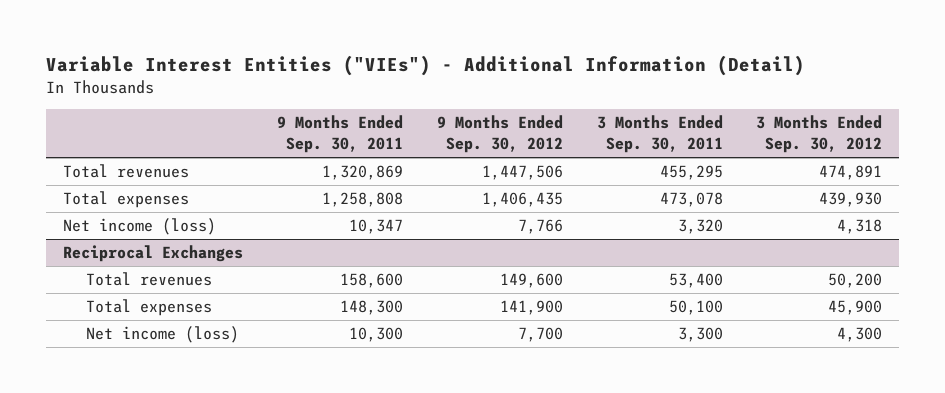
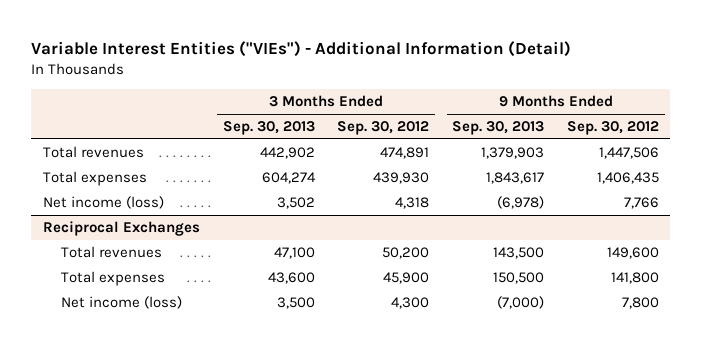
[276,115,403,154] 9 Months Ended Sep. 30, 2011 -> none
[596,115,723,154] 3 Months Ended Sep. 30, 2011 -> none
none -> [222,121,315,136] Sep. 30, 2013
none -> [452,121,545,136] Sep. 30, 2013
[499,300,563,316] 141,900 -> [611,272,660,285] 141,800
[517,327,563,343] 7,700 -> [622,297,660,310] 7,800

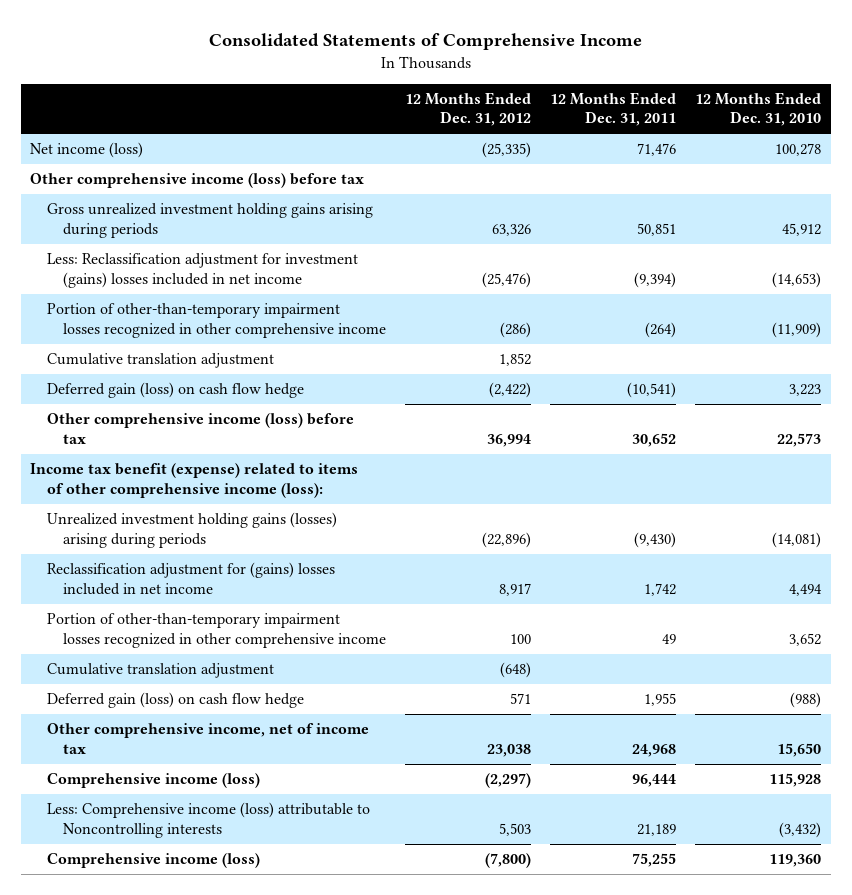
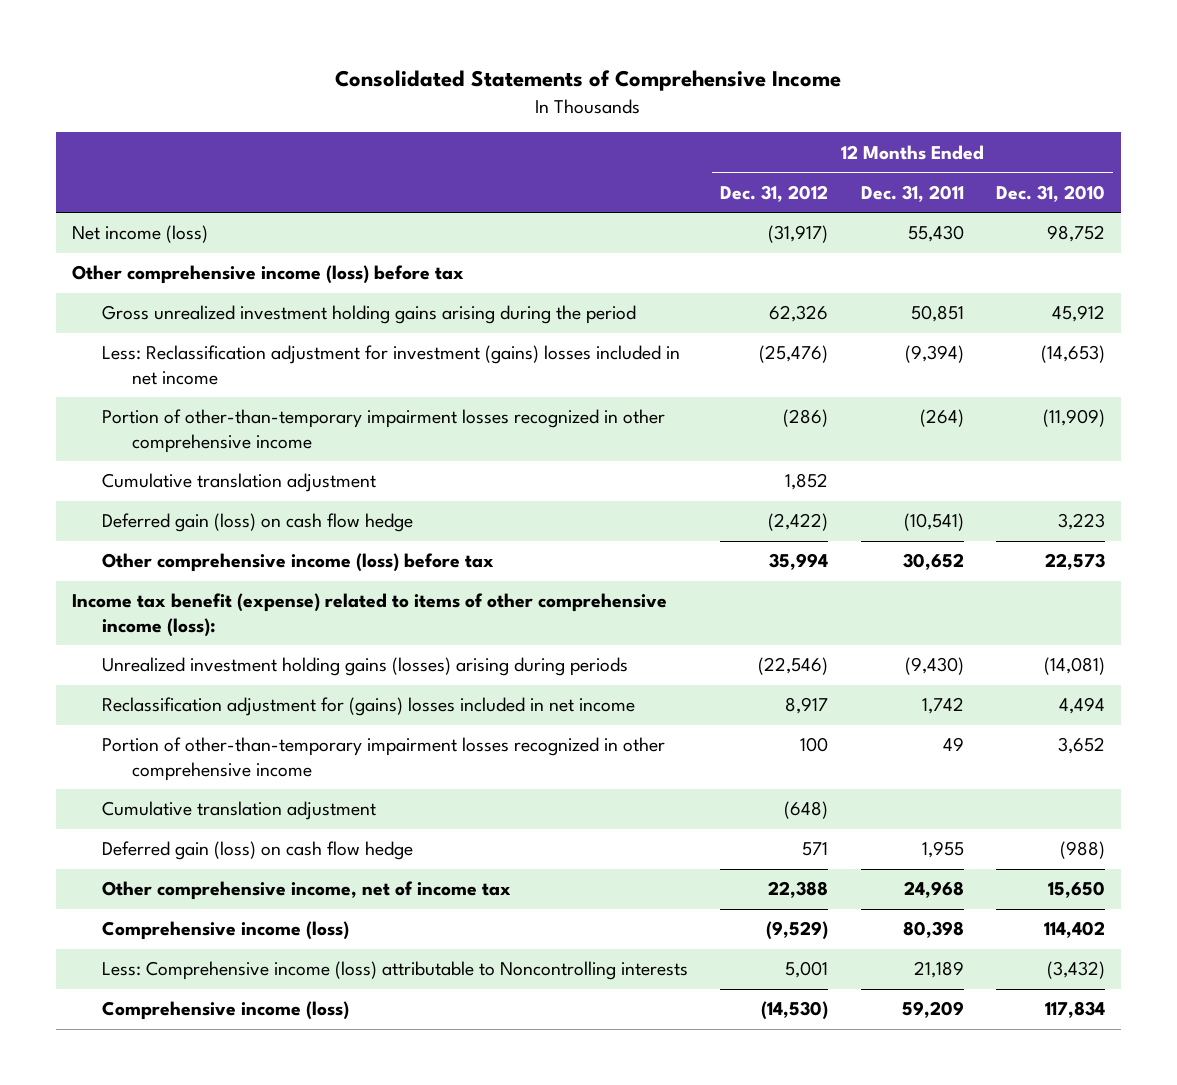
[481,142,531,159] (25,335) -> [768,225,829,244] (31,917)
[637,143,677,157] 71,476 -> [907,225,964,243] 55,430
[775,143,822,157] 100,278 -> [1046,225,1105,243] 98,752
[46,203,373,238] Gross unrealized investment holding gains arising during periods -> [102,305,637,325] Gross unrealized investment holding gains arising during the period
[491,223,531,236] 63,326 -> [769,305,829,323] 62,326
[486,433,531,447] 36,994 -> [769,553,829,571] 35,994
[481,531,531,548] (22,896) -> [758,657,829,676] (22,546)
[486,743,531,757] 23,038 -> [768,881,829,899] 22,388
[484,773,531,789] (2,297) -> [766,921,829,941] (9,529)
[632,774,677,788] 96,444 -> [902,921,964,939] 80,398
[769,773,822,788] 115,928 -> [1043,921,1105,939] 114,402
[498,822,531,836] 5,503 -> [785,961,829,979] 5,001
[484,853,531,869] (7,800) -> [761,1001,829,1021] (14,530)
[632,853,677,868] 75,255 -> [901,1001,964,1019] 59,209
[769,854,822,868] 119,360 -> [1044,1001,1105,1019] 117,834

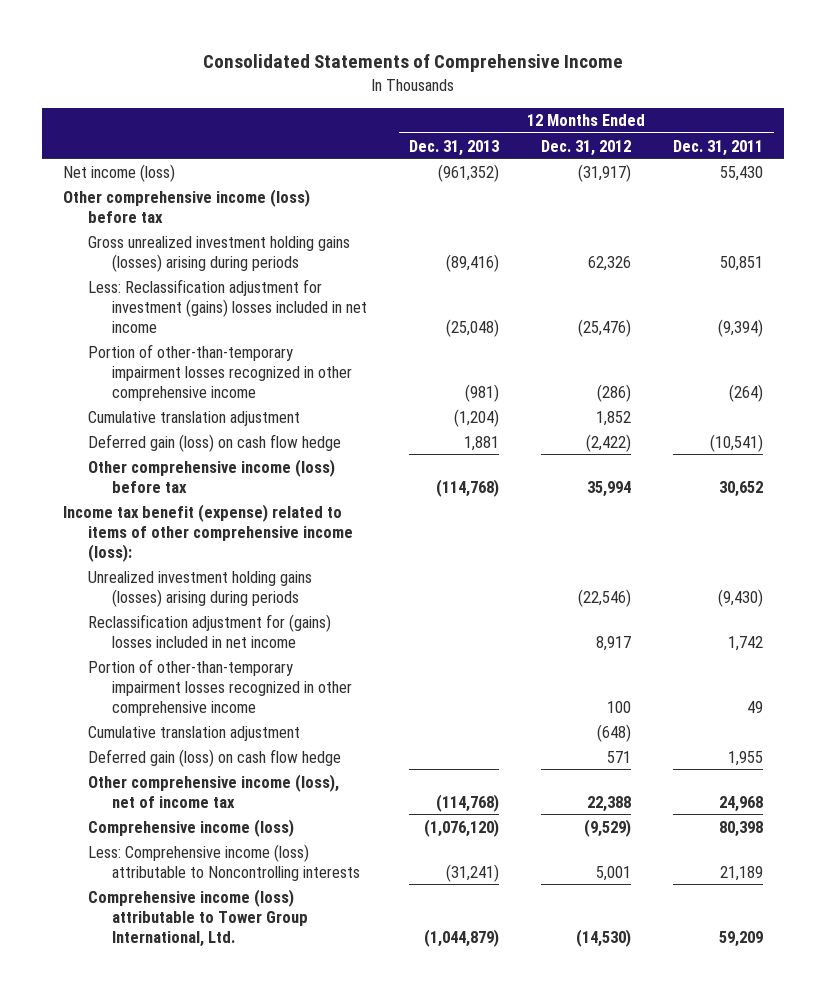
[995,184,1105,202] Dec. 31, 2010 -> none
none -> [409,139,500,156] Dec. 31, 2013
[102,305,637,325] Gross unrealized investment holding gains arising during the period -> [87,235,350,272] Gross unrealized investment holding gains (losses) arising during periods
[102,881,512,901] Other comprehensive income, net of income tax -> [87,773,339,808] Other comprehensive income (loss), net of income tax
[102,1001,350,1021] Comprehensive income (loss) -> [87,888,309,947] Comprehensive income (loss) attributable to Tower Group International, Ltd.

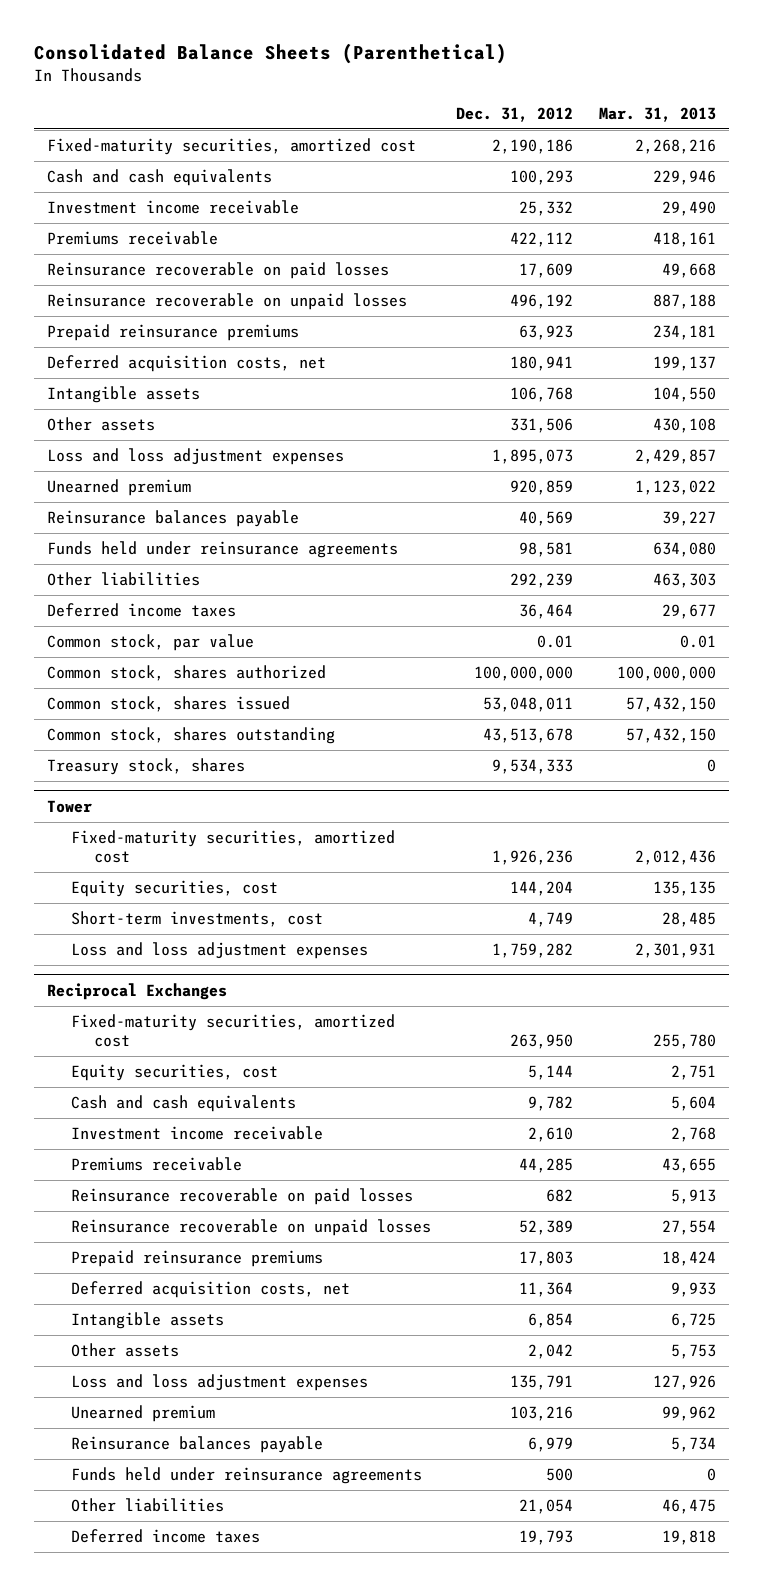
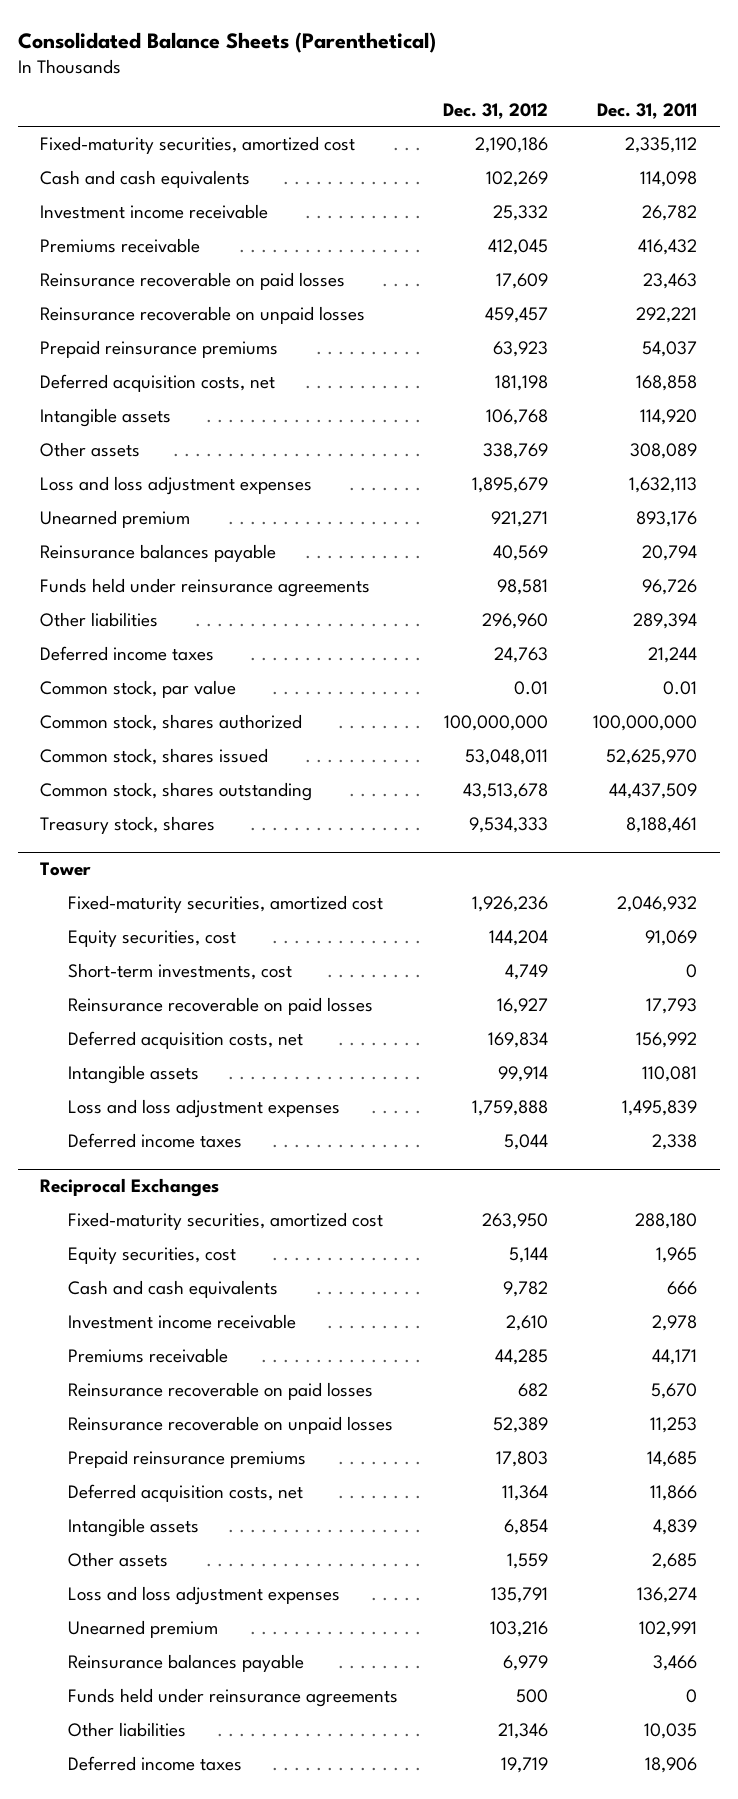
[599,106,717,122] Mar. 31, 2013 -> none
none -> [597,102,698,119] Dec. 31, 2011
[510,170,574,186] 100,293 -> [486,171,549,188] 102,269
[510,232,574,248] 422,112 -> [488,239,549,256] 412,045
[510,294,574,310] 496,192 -> [485,307,549,324] 459,457
[510,356,574,372] 180,941 -> [495,375,549,392] 181,198
[510,418,574,434] 331,506 -> [483,443,549,460] 338,769
[492,449,574,465] 1,895,073 -> [472,477,549,494] 1,895,679
[510,480,574,496] 920,859 -> [491,511,549,528] 921,271
[510,573,574,589] 292,239 -> [482,613,549,630] 296,960
[519,604,574,620] 36,464 -> [494,647,549,664] 24,763
none -> [68,997,374,1016] Reinsurance recoverable on paid losses
none -> [68,1031,304,1050] Deferred acquisition costs, net
none -> [68,1065,200,1085] Intangible assets
[492,943,574,959] 1,759,282 -> [472,1100,549,1117] 1,759,888
none -> [68,1133,243,1149] Deferred income taxes
[528,1344,574,1360] 2,042 -> [507,1553,549,1570] 1,559
[519,1499,574,1515] 21,054 -> [498,1723,549,1740] 21,346
[519,1530,574,1546] 19,793 -> [501,1757,549,1774] 19,719

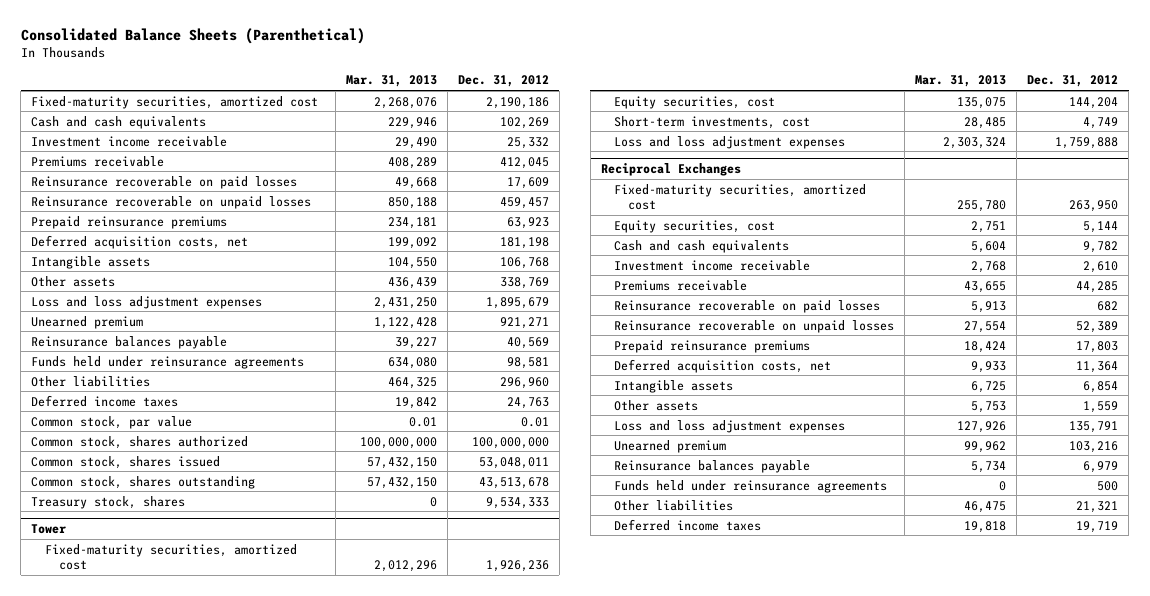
[597,102,698,119] Dec. 31, 2011 -> none
none -> [345,75,437,88] Mar. 31, 2013
[68,997,374,1016] Reinsurance recoverable on paid losses -> none
[68,1031,304,1050] Deferred acquisition costs, net -> none
[68,1065,200,1085] Intangible assets -> none
[68,1133,243,1149] Deferred income taxes -> none
[498,1723,549,1740] 21,346 -> [1076,500,1119,513] 21,321

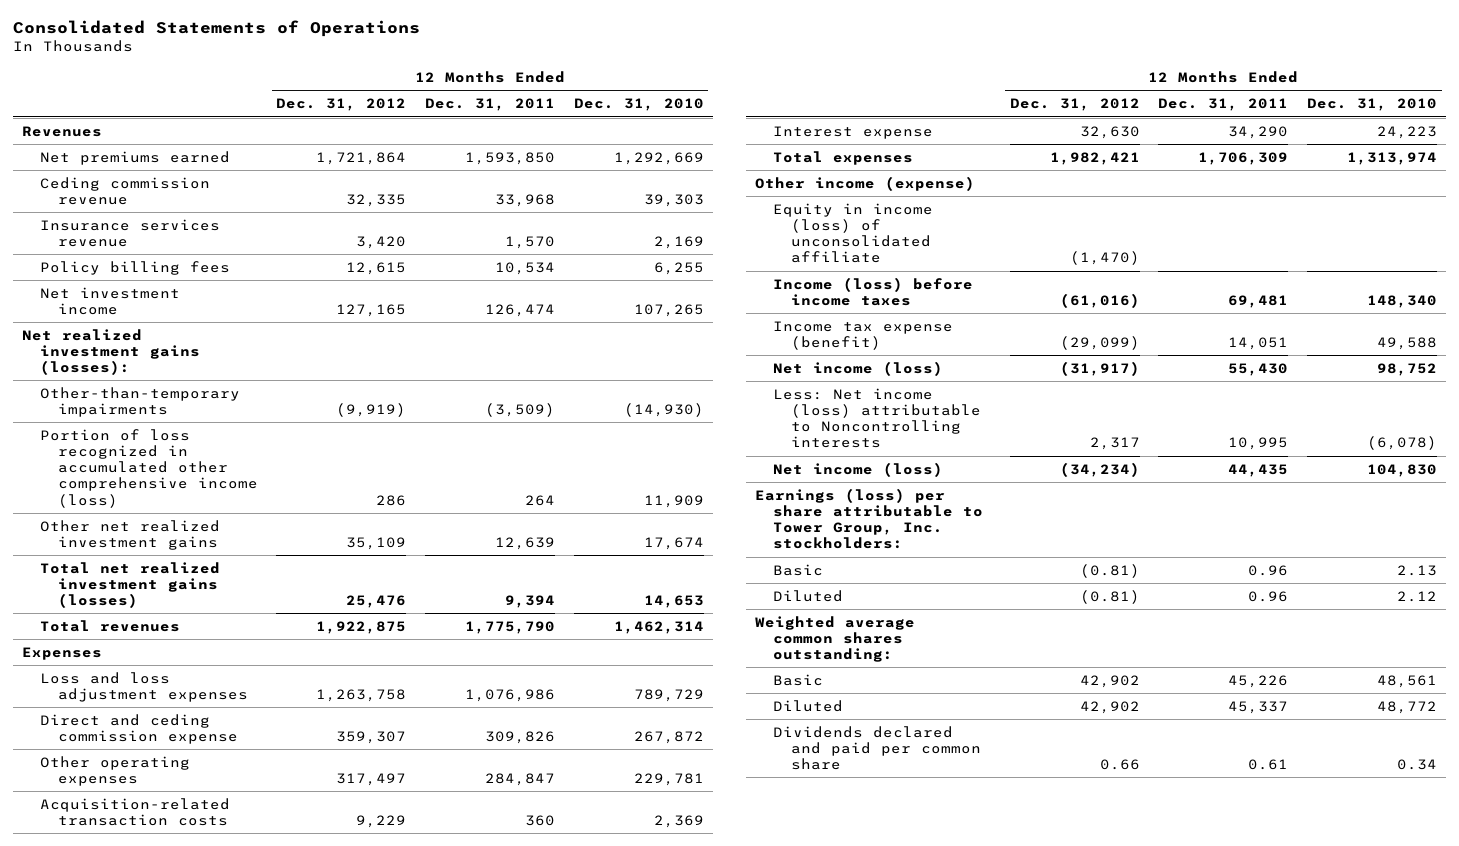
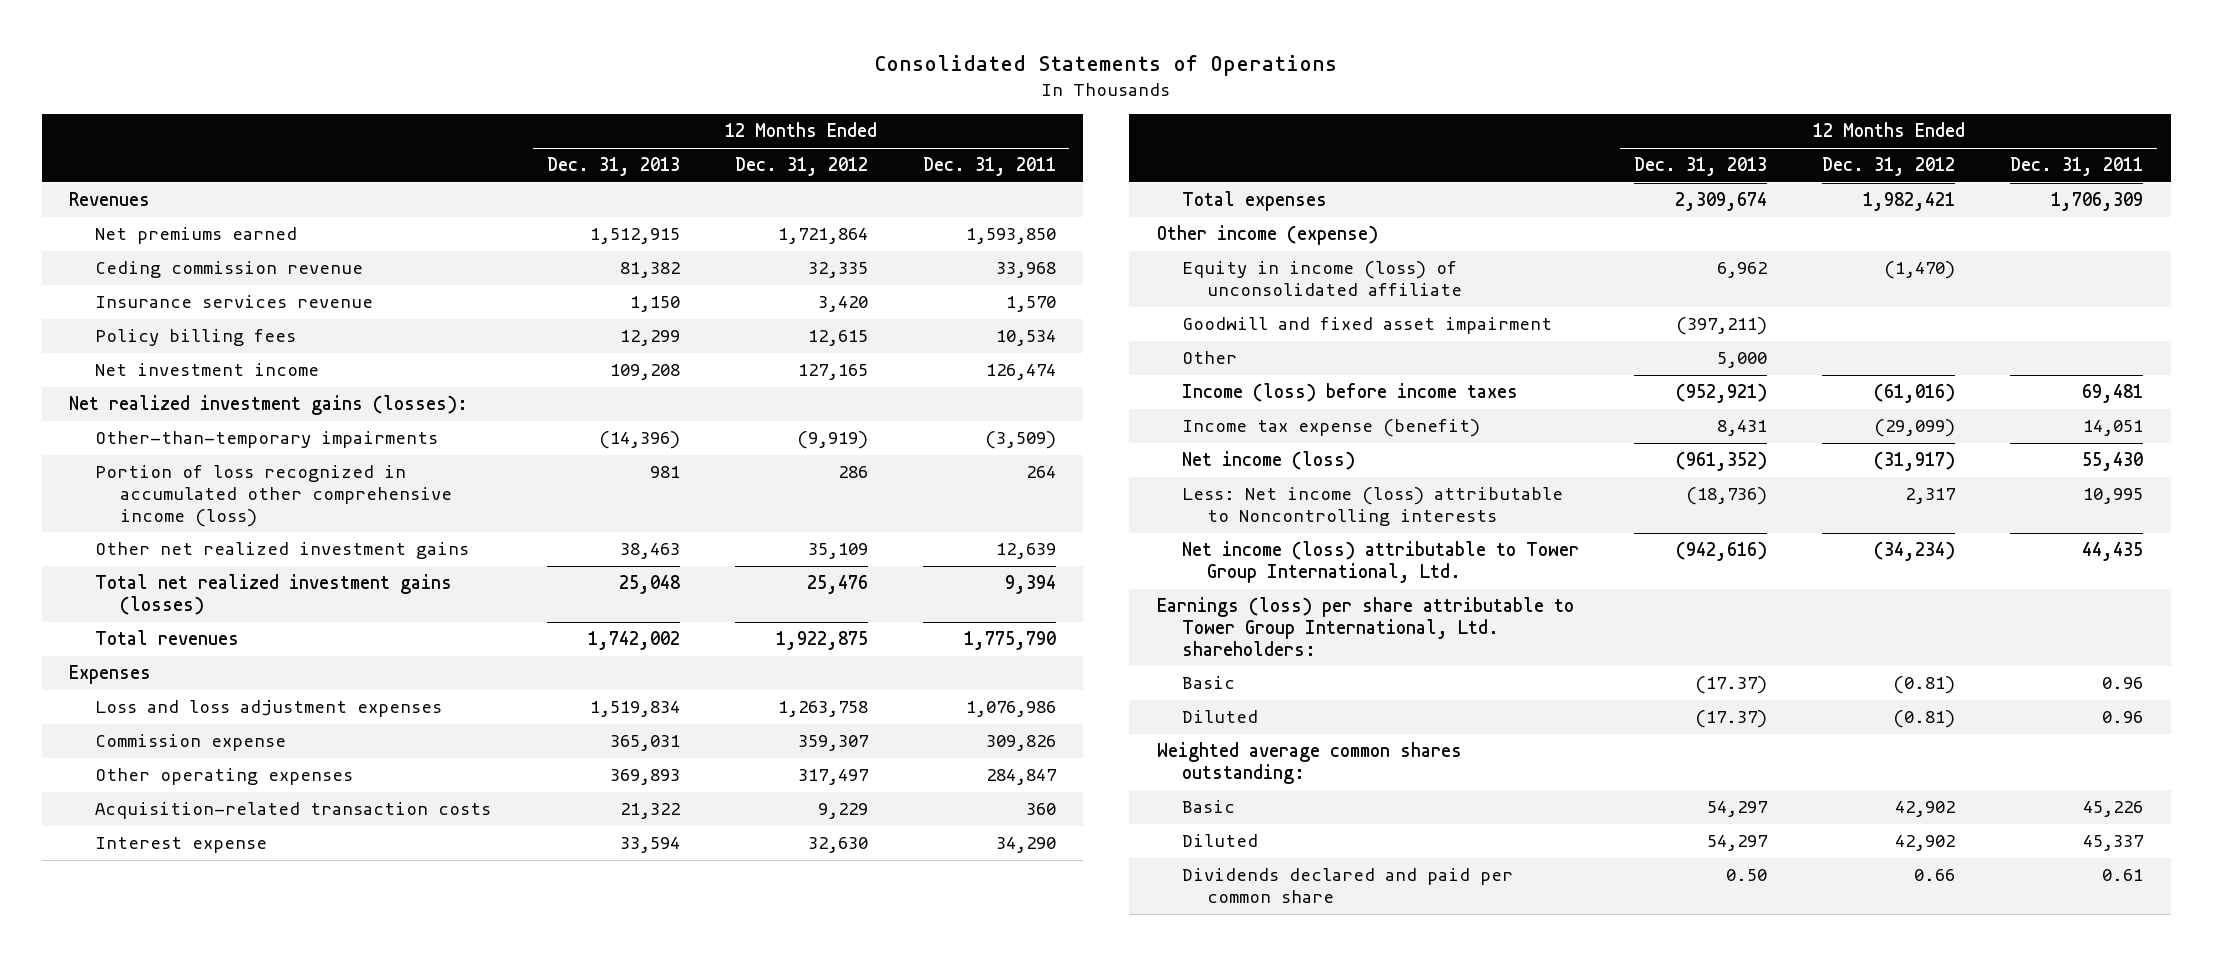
[573,98,704,112] Dec. 31, 2010 -> none
none -> [546,157,680,177] Dec. 31, 2013
[39,713,238,744] Direct and ceding commission expense -> [94,734,286,752] Commission expense
none -> [1182,317,1553,335] Goodwill and fixed asset impairment
none -> [1182,351,1238,365] Other
[773,461,944,477] Net income (loss) -> [1182,541,1580,583] Net income (loss) attributable to Tower Group International, Ltd.
[755,487,984,550] Earnings (loss) per share attributable to Tower Group, Inc. stockholders: -> [1156,597,1574,656] Earnings (loss) per share attributable to Tower Group International, Ltd. shareholders:

